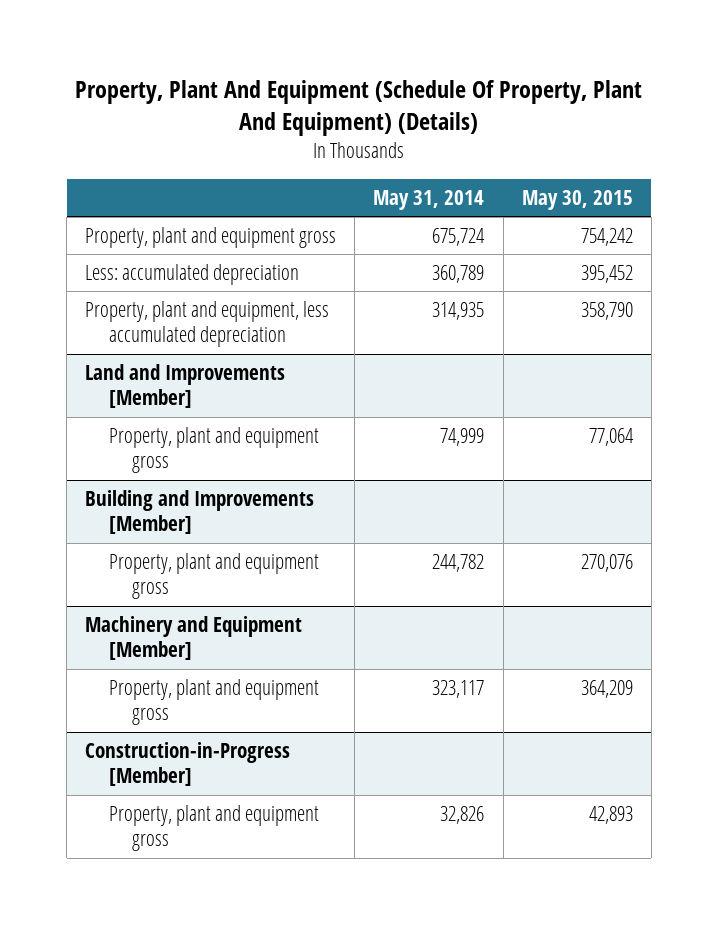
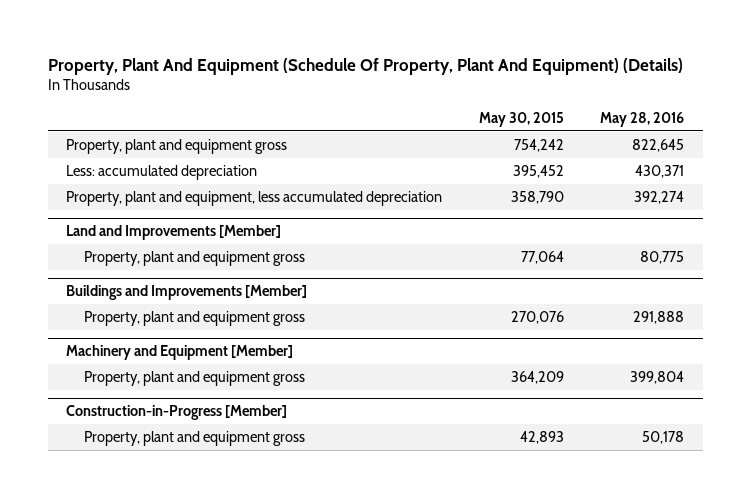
[373,189,485,210] May 31, 2014 -> none
none -> [600,111,685,127] May 28, 2016
[85,490,315,535] Building and Improvements [Member] -> [66,285,308,301] Buildings and Improvements [Member]

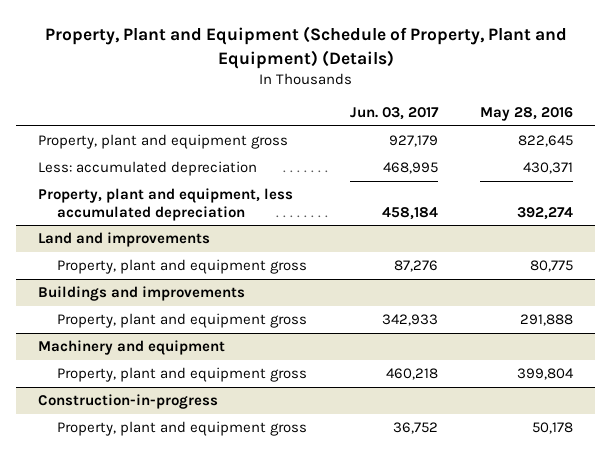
[47,57,683,75] Property, Plant And Equipment (Schedule Of Property, Plant And Equipment) (Details) -> [44,25,567,69] Property, Plant and Equipment (Schedule of Property, Plant and Equipment) (Details)
[478,111,564,127] May 30, 2015 -> none
none -> [349,107,439,121] Jun. 03, 2017
[66,225,282,241] Land and Improvements [Member] -> [37,232,210,248] Land and improvements
[66,285,308,301] Buildings and Improvements [Member] -> [37,286,245,302] Buildings and improvements
[66,345,294,361] Machinery and Equipment [Member] -> [37,340,225,356] Machinery and equipment
[66,405,288,421] Construction-in-Progress [Member] -> [37,394,218,410] Construction-in-progress

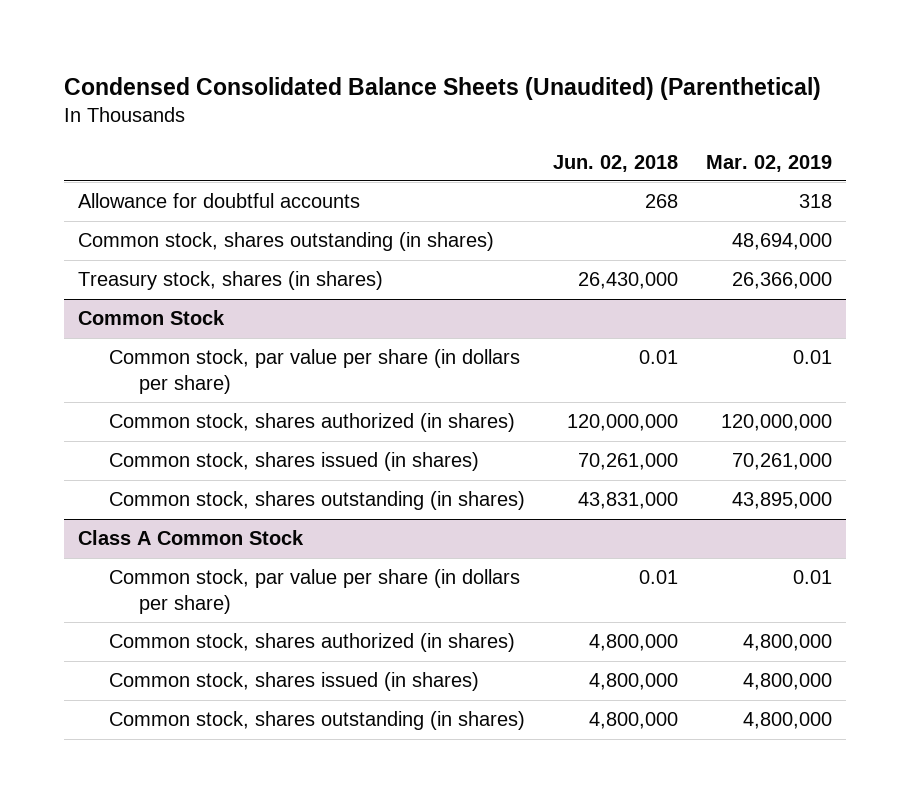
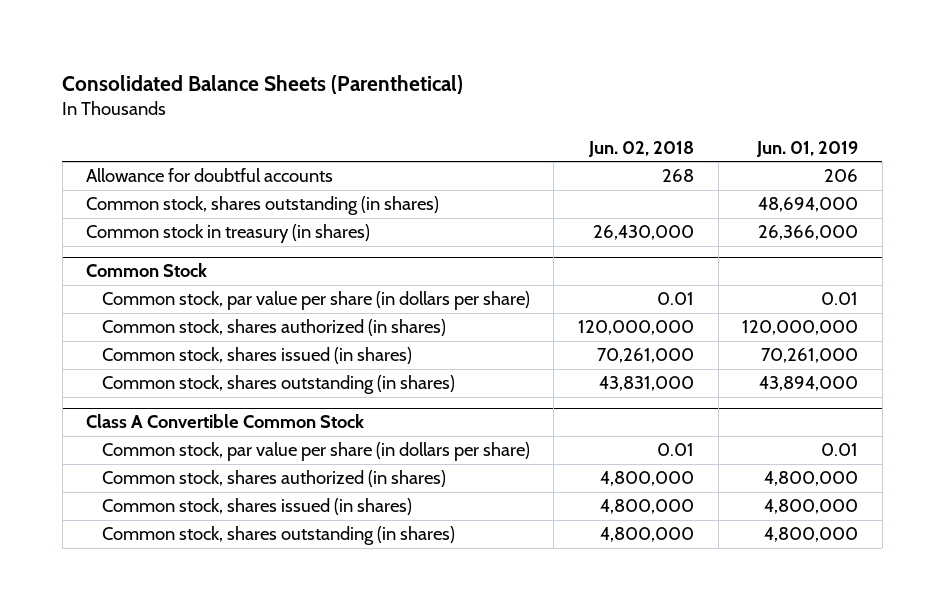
[63,76,821,100] Condensed Consolidated Balance Sheets (Unaudited) (Parenthetical) -> [62,74,464,94] Consolidated Balance Sheets (Parenthetical)
[706,154,833,172] Mar. 02, 2019 -> none
none -> [756,141,859,158] Jun. 01, 2019
[77,271,383,291] Treasury stock, shares (in shares) -> [86,224,371,244] Common stock in treasury (in shares)
[77,530,304,546] Class A Common Stock -> [86,414,365,429] Class A Convertible Common Stock

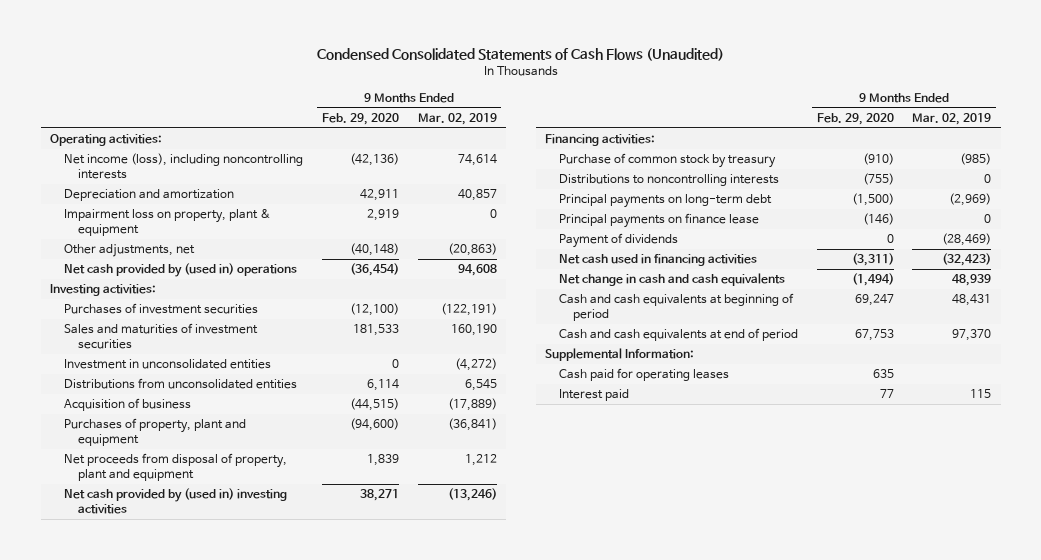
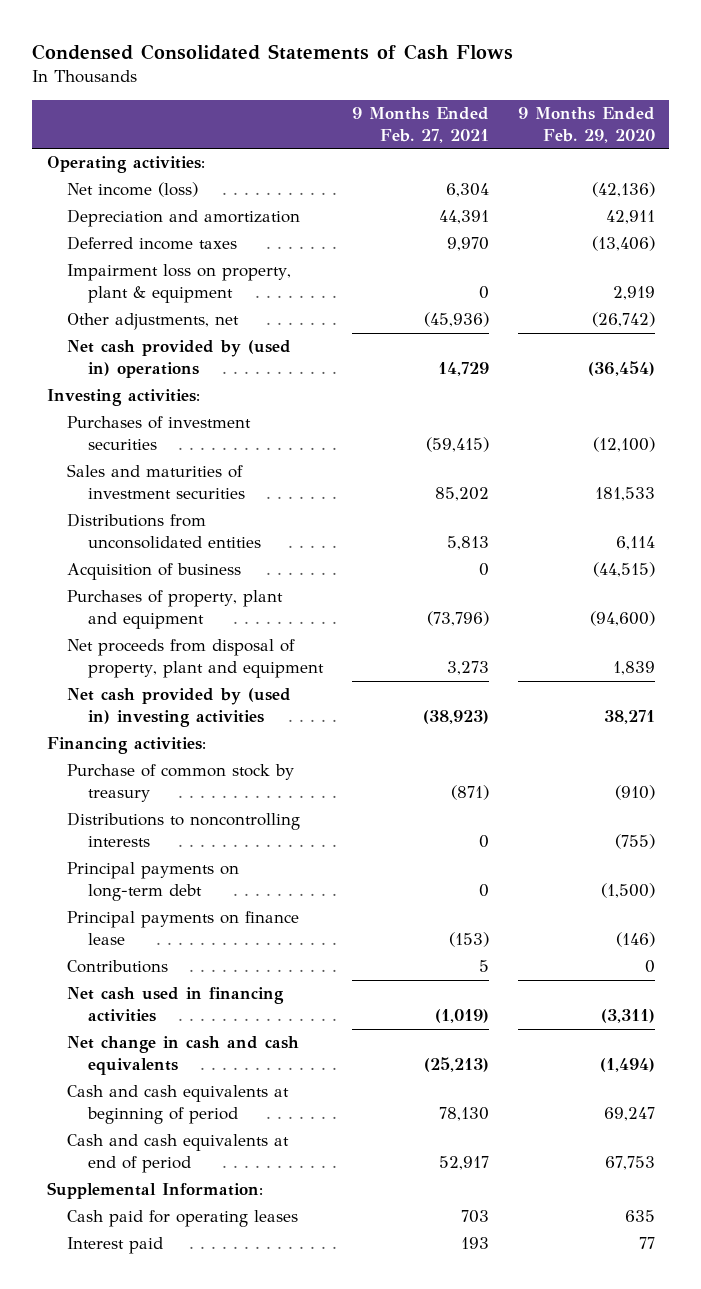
[316,48,724,62] Condensed Consolidated Statements of Cash Flows (Unaudited) -> [32,44,514,61] Condensed Consolidated Statements of Cash Flows
[417,112,497,125] Mar. 02, 2019 -> none
none -> [351,106,489,144] 9 Months Ended Feb. 27, 2021
[64,153,304,180] Net income (loss), including noncontrolling interests -> [67,182,199,198] Net income (loss)
none -> [67,236,238,251] Deferred income taxes
[349,243,399,257] (40,148) -> [591,312,655,328] (26,742)
[64,359,272,370] Investment in unconsolidated entities -> none
[558,233,678,249] Payment of dividends -> none
none -> [67,960,169,974] Contributions

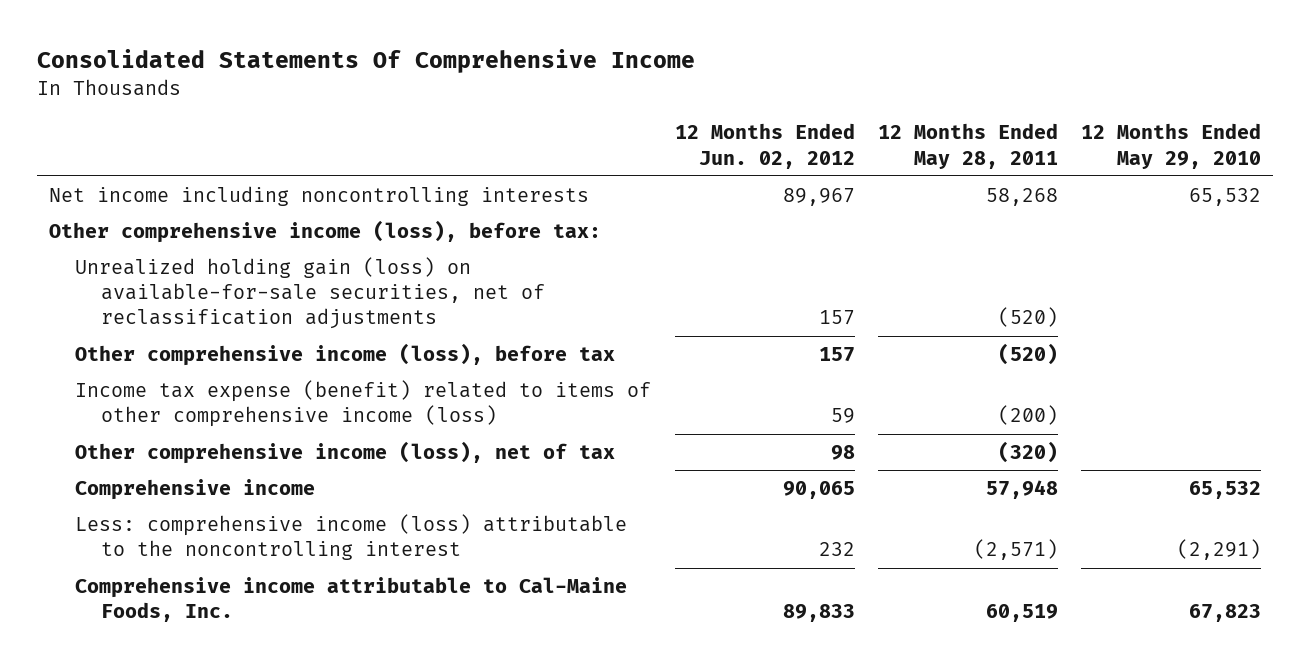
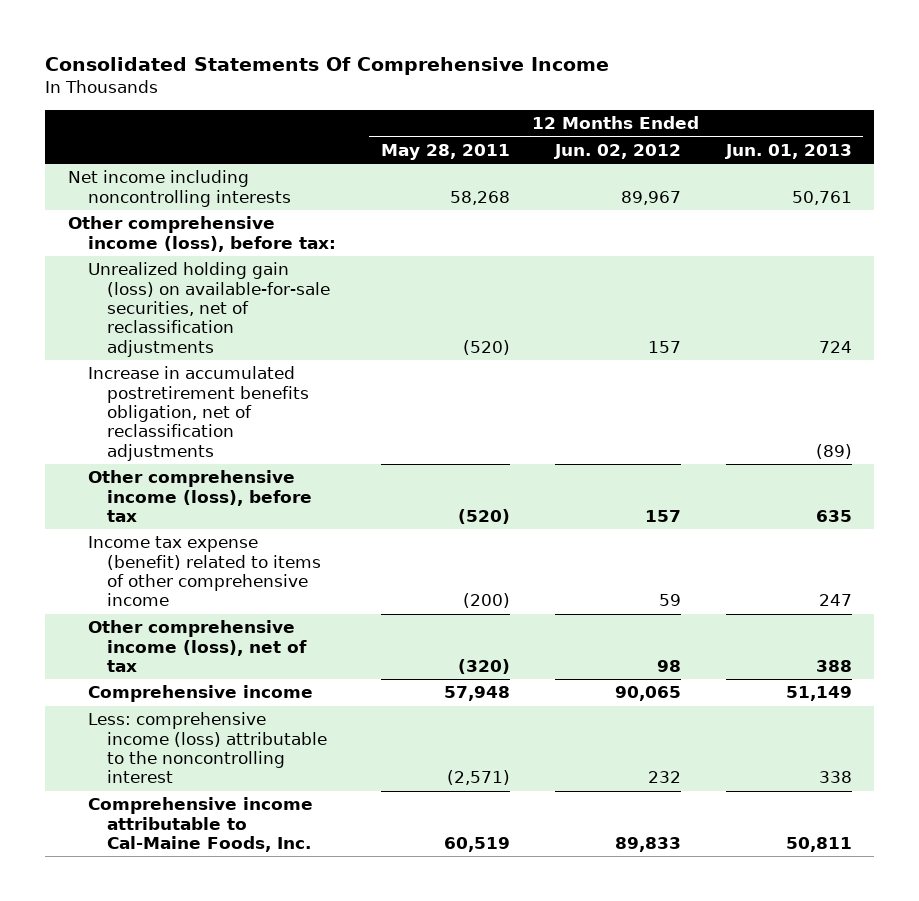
[1081,123,1262,169] 12 Months Ended May 29, 2010 -> none
none -> [724,143,852,159] Jun. 01, 2013
none -> [87,366,310,461] Increase in accumulated postretirement benefits obligation, net of reclassification adjustments
[75,380,652,428] Income tax expense (benefit) related to items of other comprehensive income (loss) -> [87,536,322,607] Income tax expense (benefit) related to items of other comprehensive income

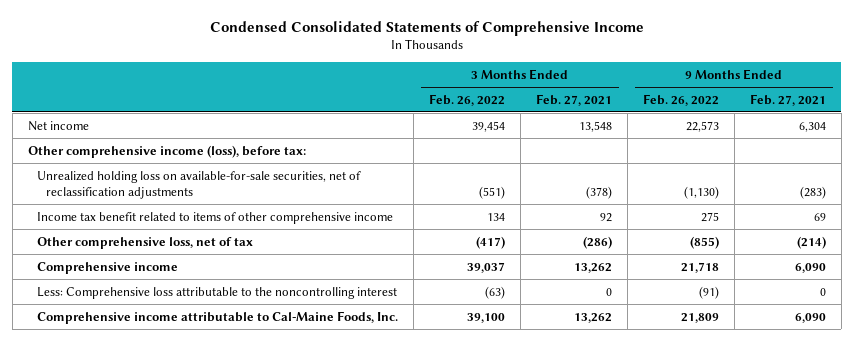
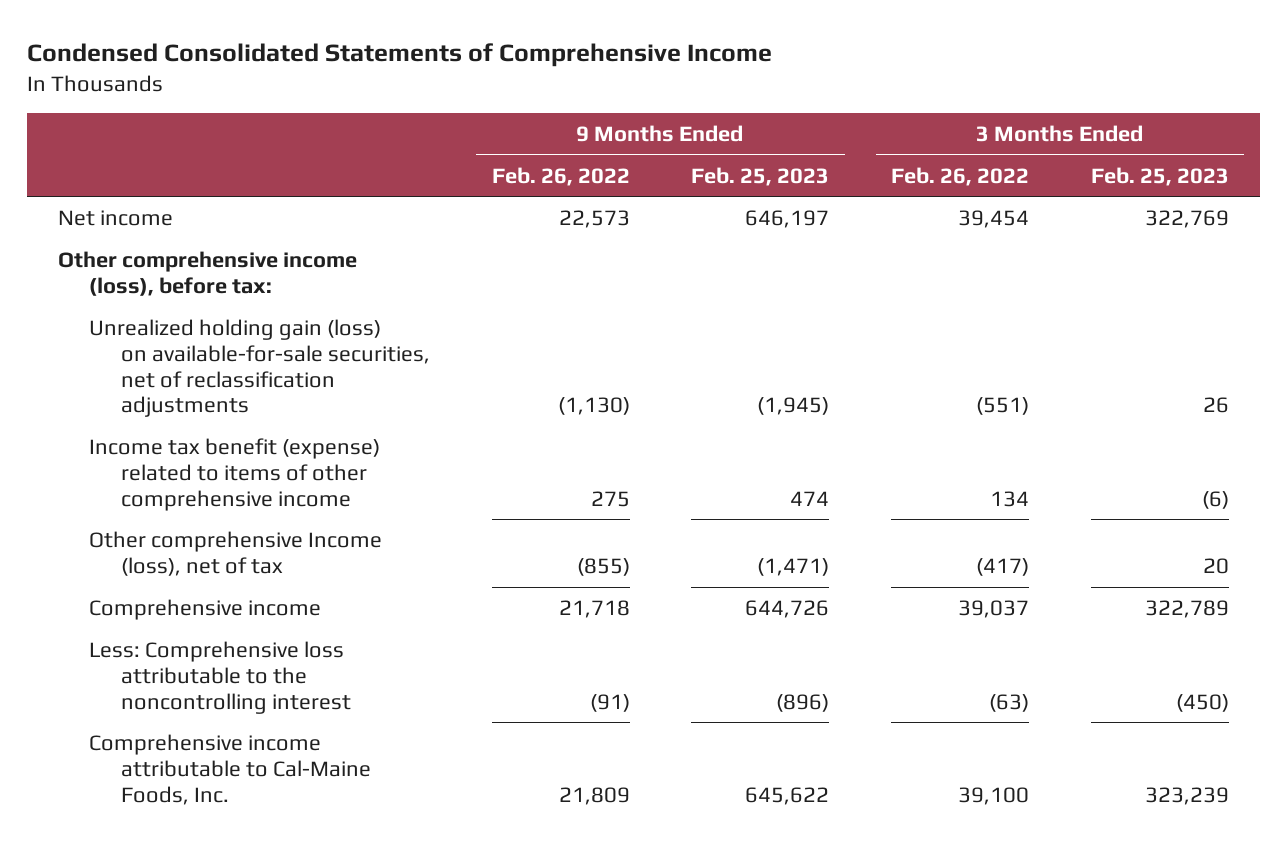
[535,93,612,106] Feb. 27, 2021 -> none
[749,93,826,106] Feb. 27, 2021 -> none
none -> [691,166,830,186] Feb. 25, 2023
none -> [1090,166,1229,186] Feb. 25, 2023
[36,170,361,200] Unrealized holding loss on available-for-sale securities, net of reclassification adjustments -> [89,319,430,418] Unrealized holding gain (loss) on available-for-sale securities, net of reclassification adjustments
[36,211,393,224] Income tax benefit related to items of other comprehensive income -> [89,438,381,511] Income tax benefit (expense) related to items of other comprehensive income
[36,236,253,249] Other comprehensive loss, net of tax -> [89,531,383,576] Other comprehensive Income (loss), net of tax

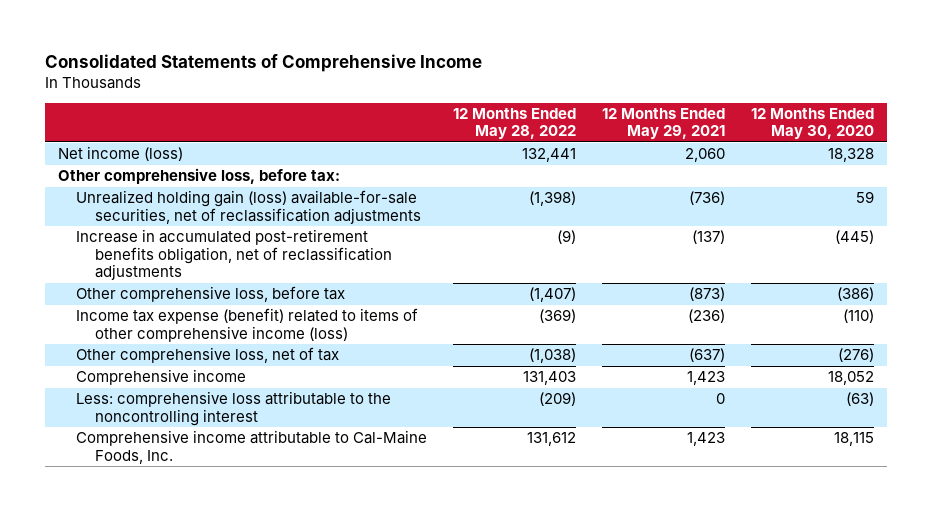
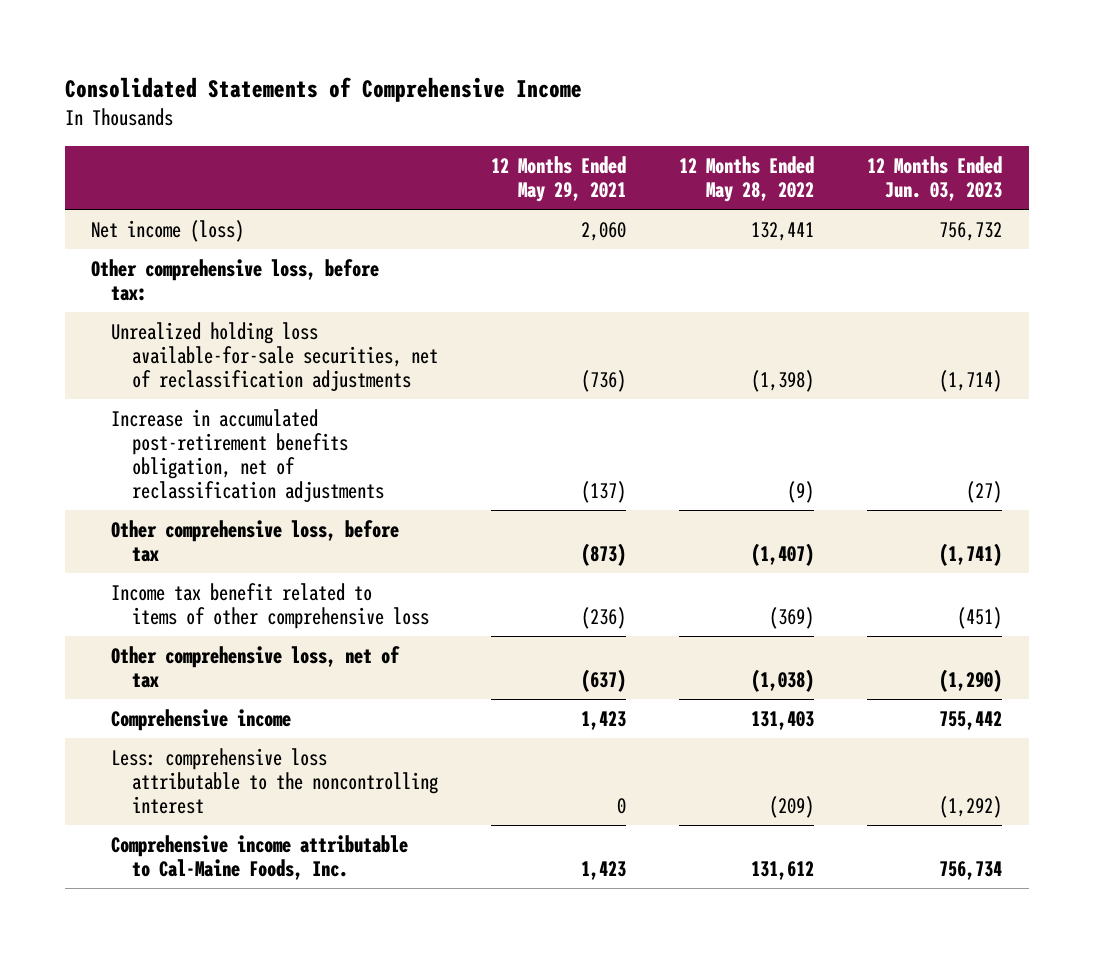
[750,107,874,140] 12 Months Ended May 30, 2020 -> none
none -> [867,155,1003,201] 12 Months Ended Jun. 03, 2023
[76,190,422,224] Unrealized holding gain (loss) available-for-sale securities, net of reclassification adjustments -> [111,321,438,393] Unrealized holding loss available-for-sale securities, net of reclassification adjustments
[76,308,419,342] Income tax expense (benefit) related to items of other comprehensive income (loss) -> [111,582,429,629] Income tax benefit related to items of other comprehensive loss

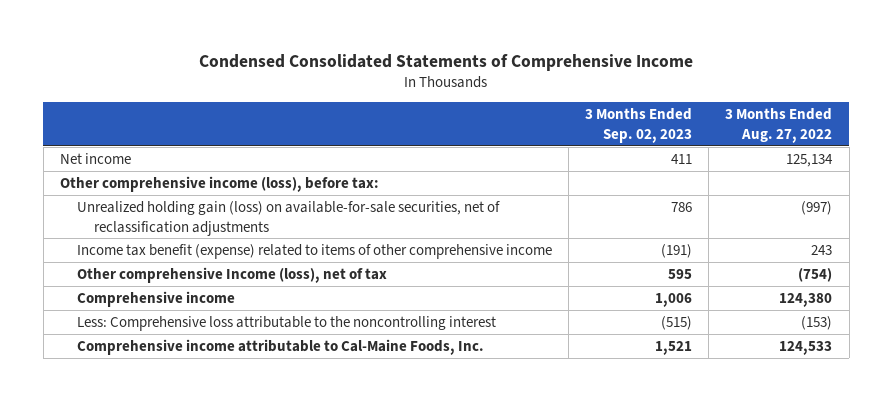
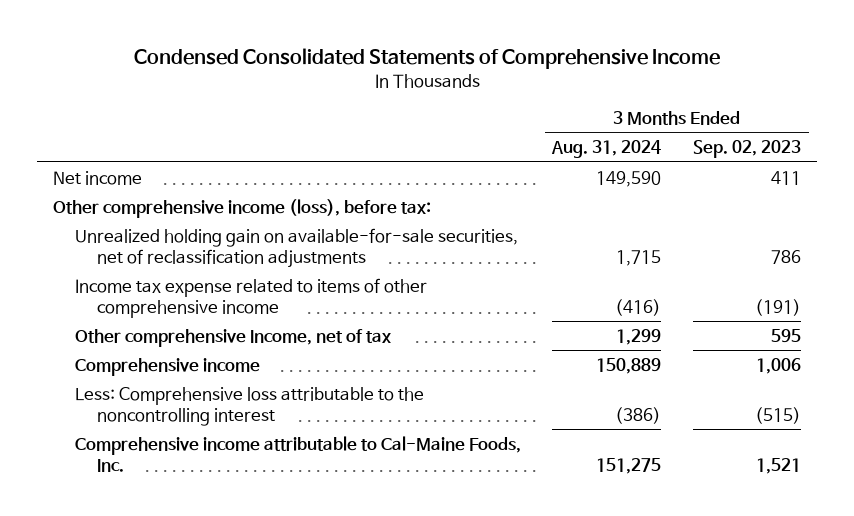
[725,108,833,143] 3 Months Ended Aug. 27, 2022 -> none
none -> [551,140,662,159] Aug. 31, 2024
[76,200,500,236] Unrealized holding gain (loss) on available-for-sale securities, net of reclassification adjustments -> [75,227,519,269] Unrealized holding gain on available-for-sale securities, net of reclassification adjustments
[76,243,552,259] Income tax benefit (expense) related to items of other comprehensive income -> [75,277,428,319] Income tax expense related to items of other comprehensive income
[76,266,387,283] Other comprehensive Income (loss), net of tax -> [75,328,392,347] Other comprehensive Income, net of tax

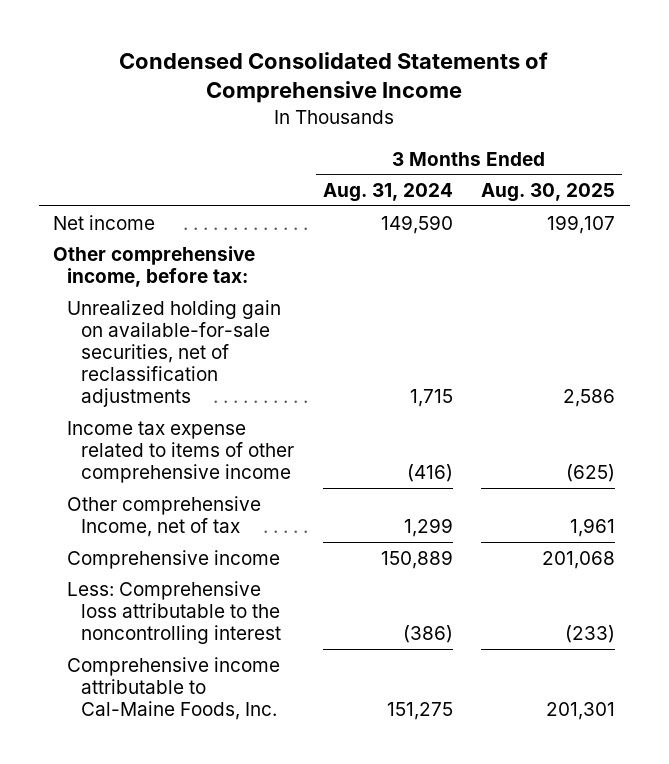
[692,140,801,159] Sep. 02, 2023 -> none
none -> [481,183,616,203] Aug. 30, 2025
[52,198,431,218] Other comprehensive income (loss), before tax: -> [53,245,256,287] Other comprehensive income, before tax:

